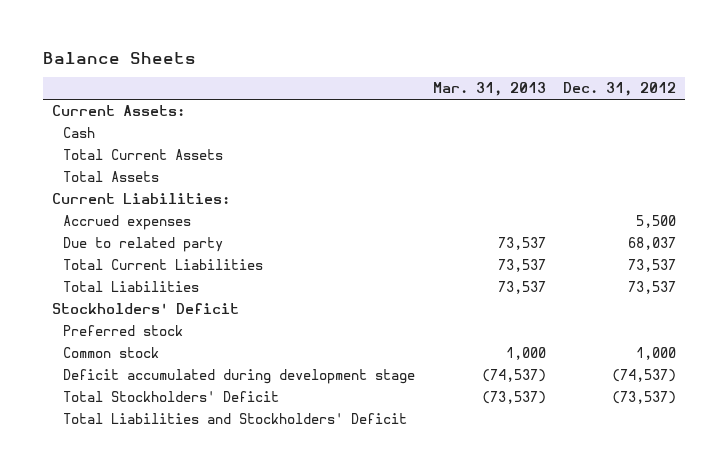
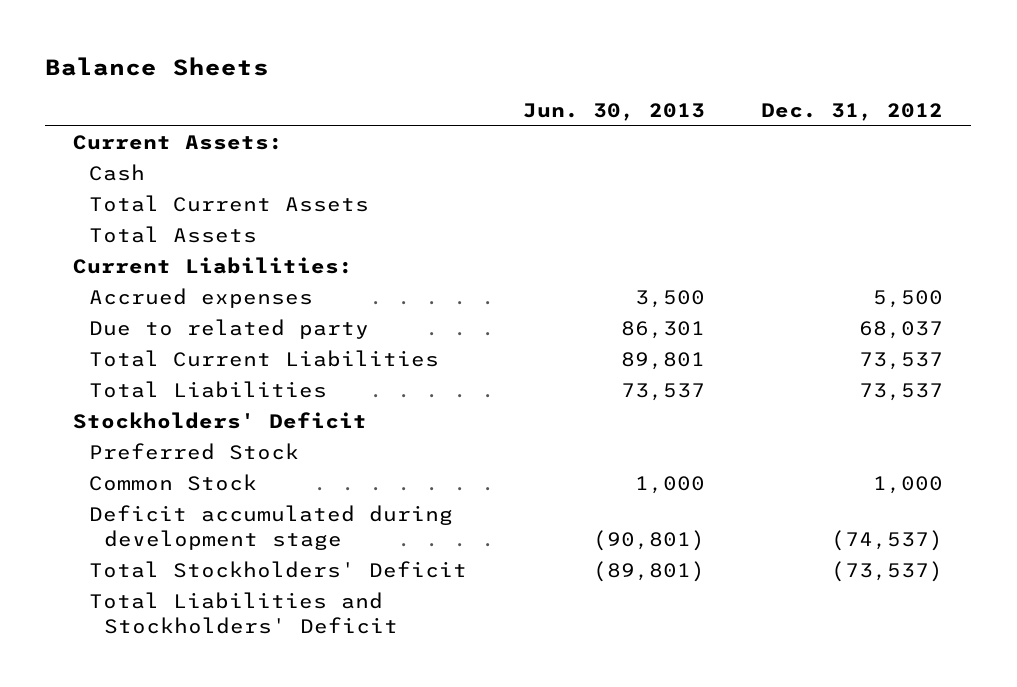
[432,82,546,97] Mar. 31, 2013 -> none
none -> [523,102,706,121] Jun. 30, 2013
[63,324,184,336] Preferred stock -> [88,443,299,461] Preferred Stock
[63,346,160,358] Common stock -> [88,474,257,492] Common Stock

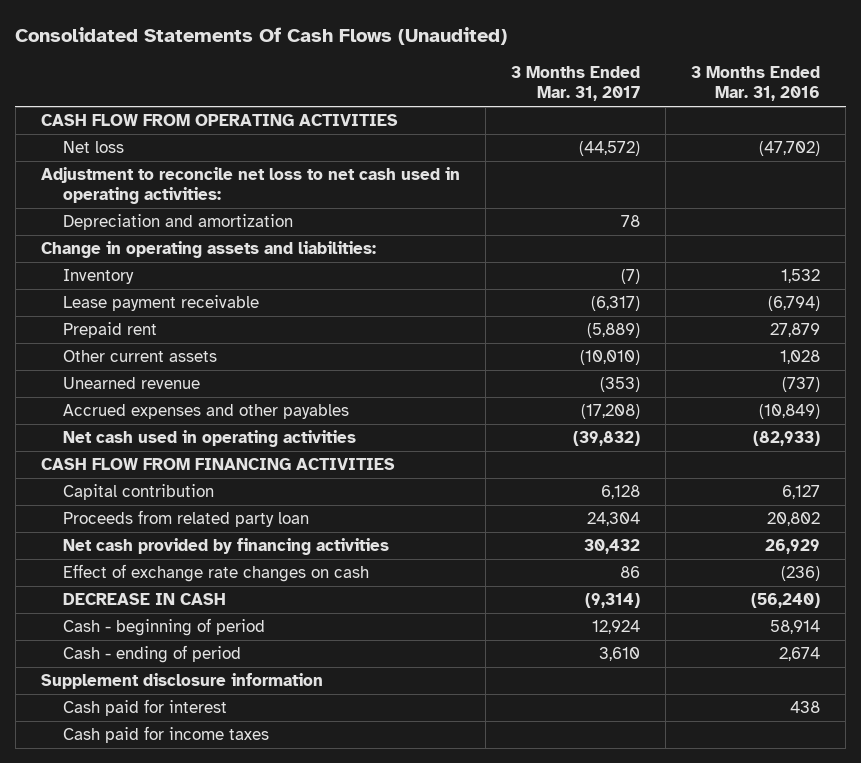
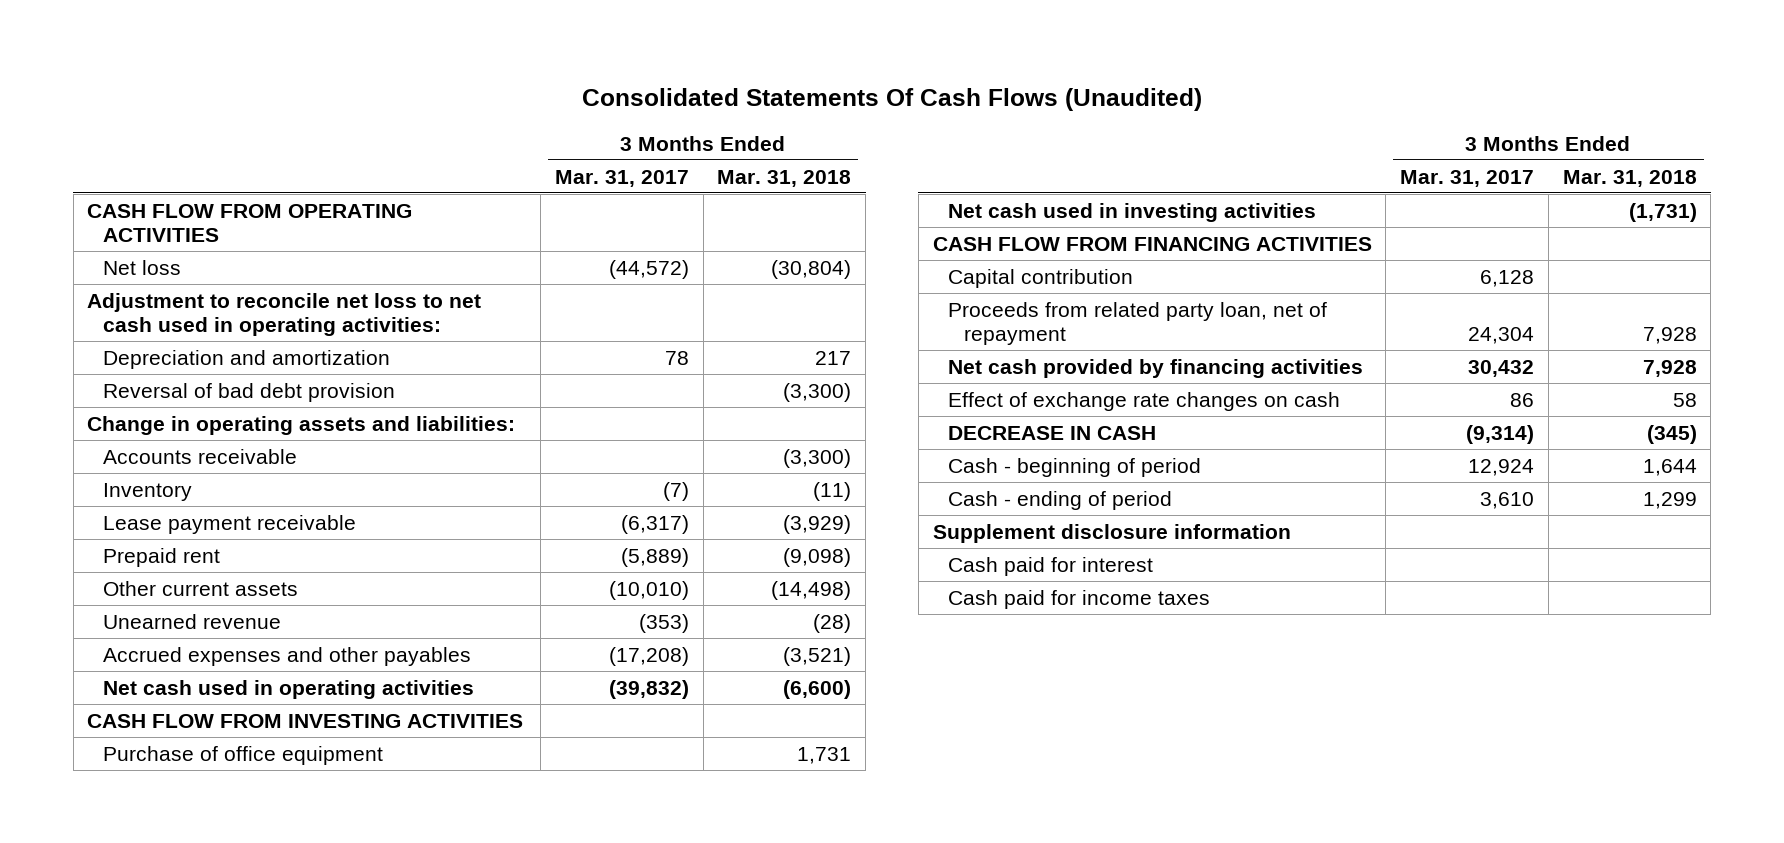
[691,66,821,102] 3 Months Ended Mar. 31, 2016 -> none
none -> [717,169,852,187] Mar. 31, 2018
none -> [102,382,395,402] Reversal of bad debt provision
none -> [102,448,297,464] Accounts receivable
none -> [87,713,524,728] CASH FLOW FROM INVESTING ACTIVITIES
none -> [102,745,383,765] Purchase of office equipment
none -> [948,202,1317,222] Net cash used in investing activities
[63,510,310,528] Proceeds from related party loan -> [948,301,1328,346] Proceeds from related party loan, net of repayment

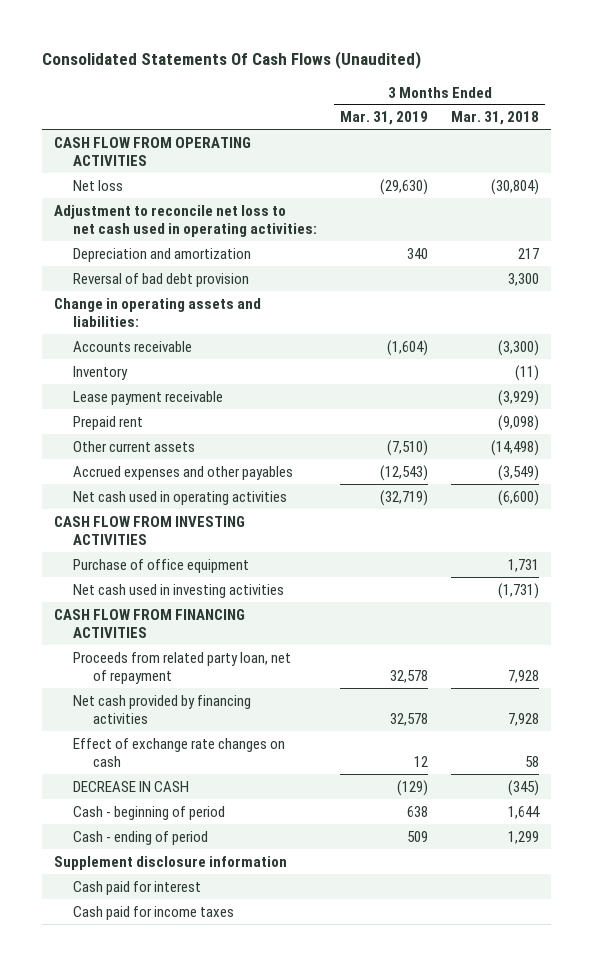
[554,169,689,187] Mar. 31, 2017 -> none
none -> [340,111,429,126] Mar. 31, 2019
[783,382,852,402] (3,300) -> [508,272,540,286] 3,300
[102,613,281,629] Unearned revenue -> none
[783,646,852,666] (3,521) -> [498,464,540,481] (3,549)
[948,268,1134,288] Capital contribution -> none

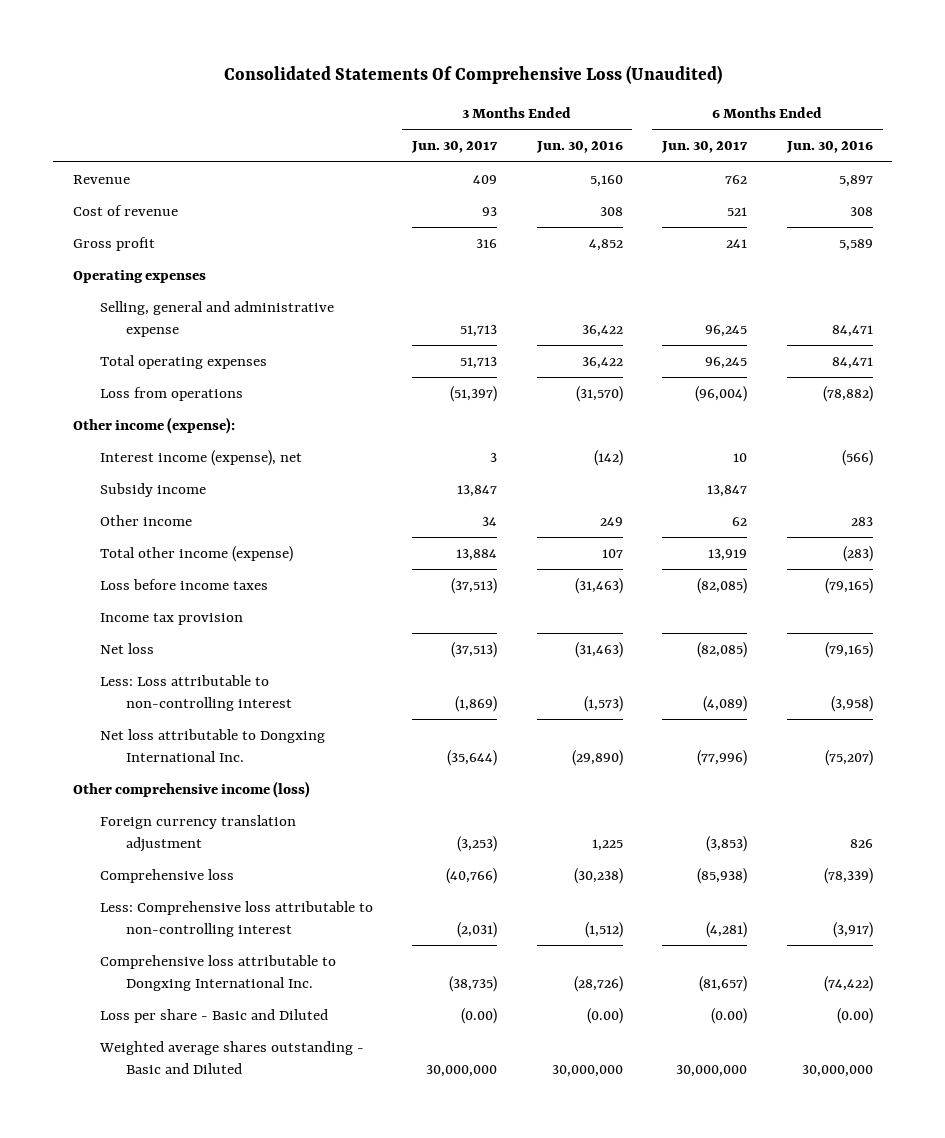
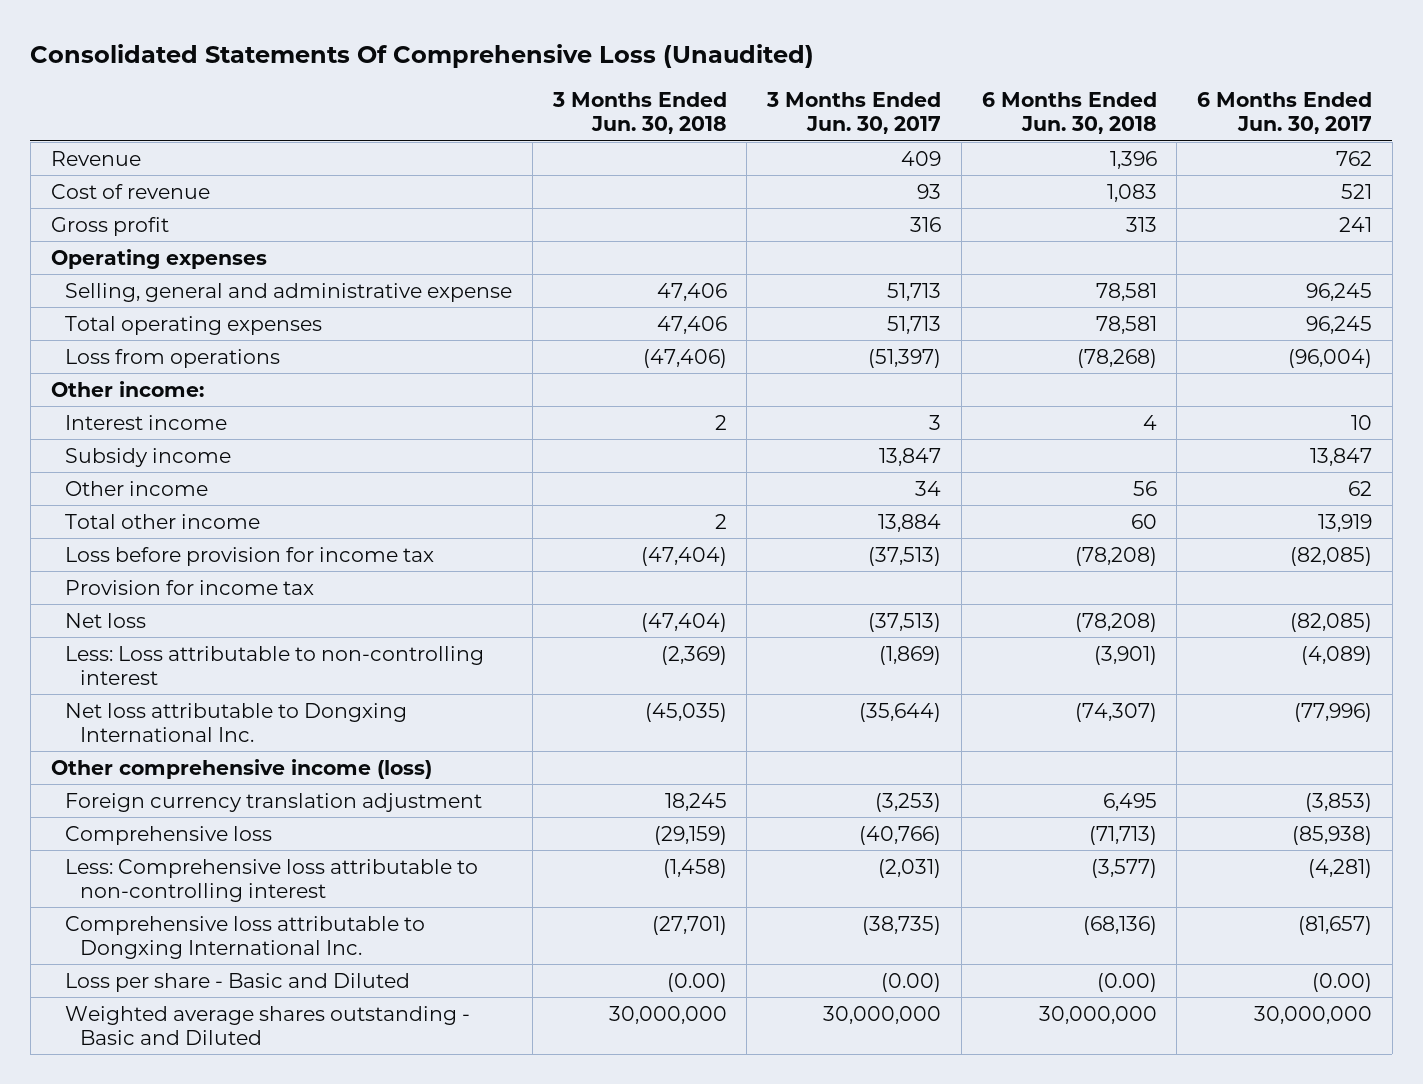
[535,141,623,154] Jun. 30, 2016 -> none
[785,141,873,154] Jun. 30, 2016 -> none
none -> [551,91,727,135] 3 Months Ended Jun. 30, 2018
none -> [981,91,1157,135] 6 Months Ended Jun. 30, 2018
[72,417,235,435] Other income (expense): -> [50,380,204,397] Other income:
[99,450,302,467] Interest income (expense), net -> [65,414,228,430] Interest income
[99,546,293,563] Total other income (expense) -> [65,513,261,529] Total other income
[99,579,268,591] Loss before income taxes -> [65,546,435,566] Loss before provision for income tax
[99,613,243,626] Income tax provision -> [65,579,315,595] Provision for income tax

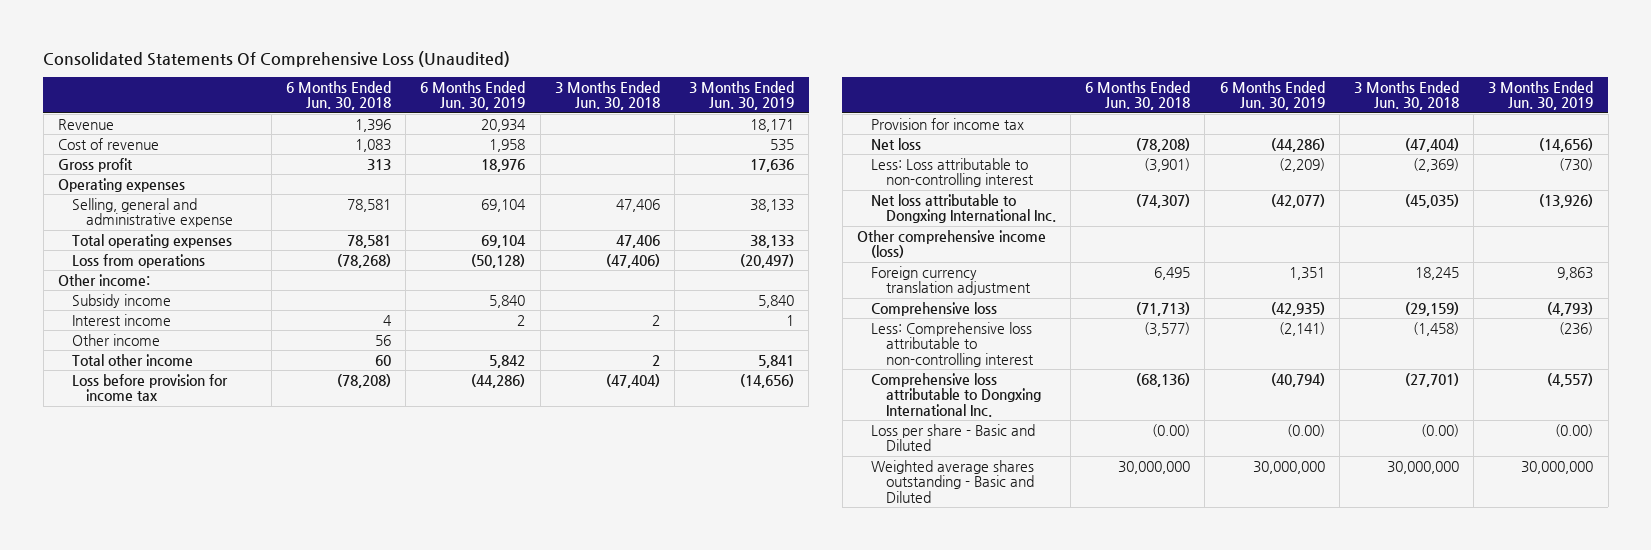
[766,91,942,135] 3 Months Ended Jun. 30, 2017 -> none
[1197,91,1373,135] 6 Months Ended Jun. 30, 2017 -> none
none -> [420,80,526,111] 6 Months Ended Jun. 30, 2019
none -> [689,80,795,111] 3 Months Ended Jun. 30, 2019
[65,414,228,430] Interest income -> [72,313,172,326] Interest income

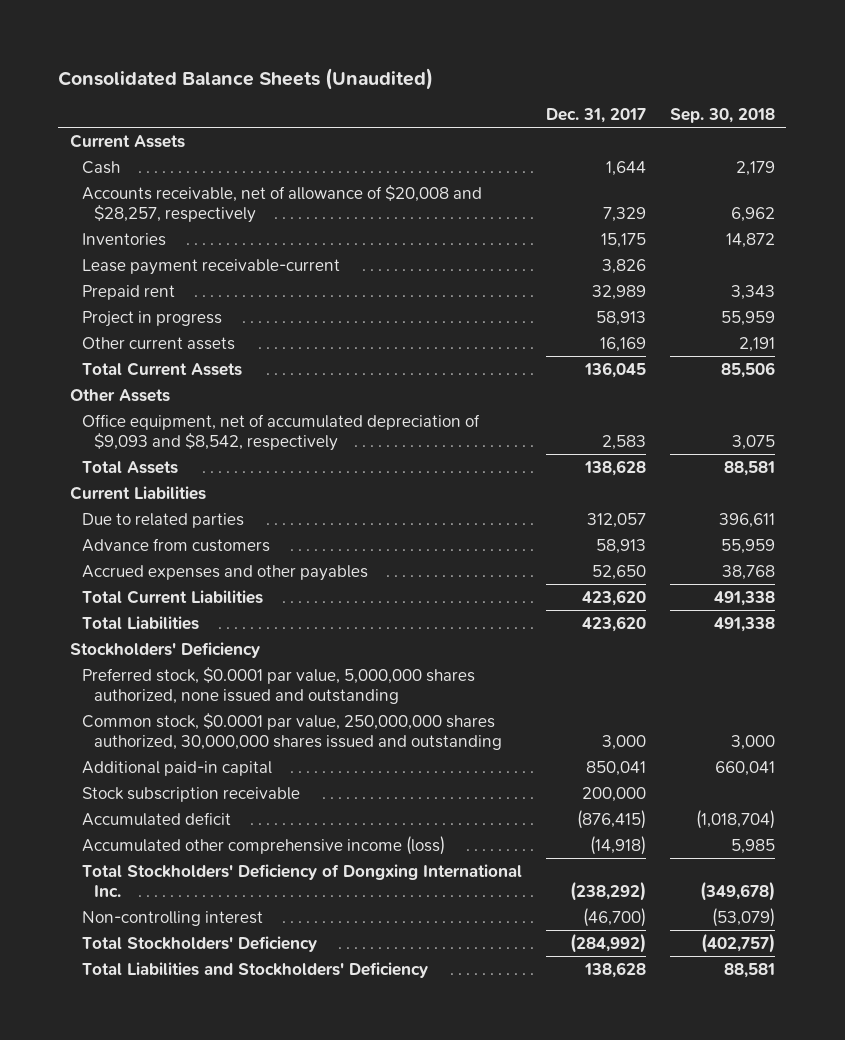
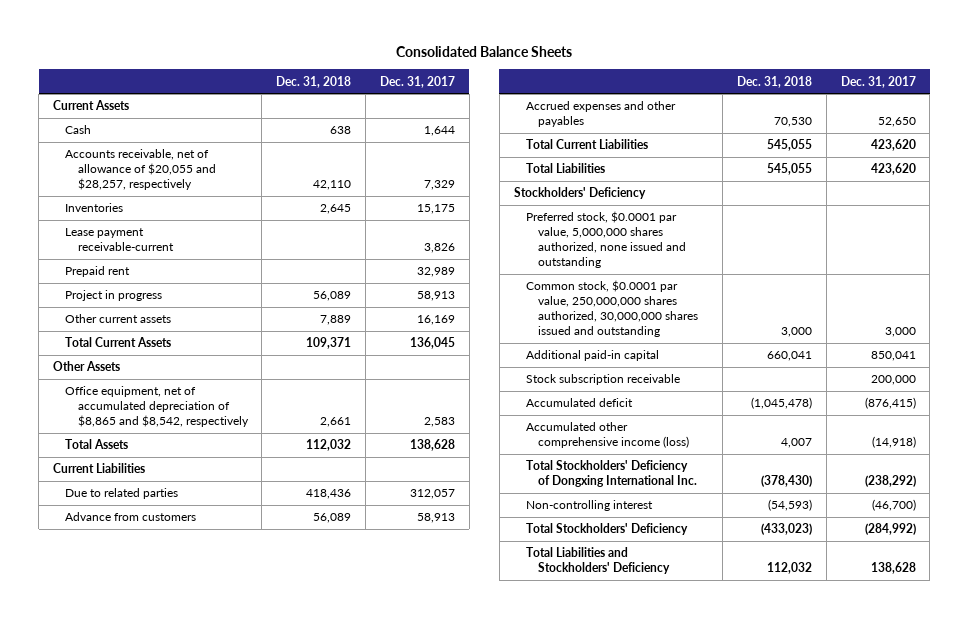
[58,67,434,90] Consolidated Balance Sheets (Unaudited) -> [396,46,573,58] Consolidated Balance Sheets
[669,108,775,124] Sep. 30, 2018 -> none
none -> [276,75,352,88] Dec. 31, 2018
[82,184,483,223] Accounts receivable, net of allowance of $20,008 and $28,257, respectively -> [65,149,216,191] Accounts receivable, net of allowance of $20,055 and $28,257, respectively
[82,413,481,451] Office equipment, net of accumulated depreciation of $9,093 and $8,542, respectively -> [65,386,249,428] Office equipment, net of accumulated depreciation of $8,865 and $8,542, respectively

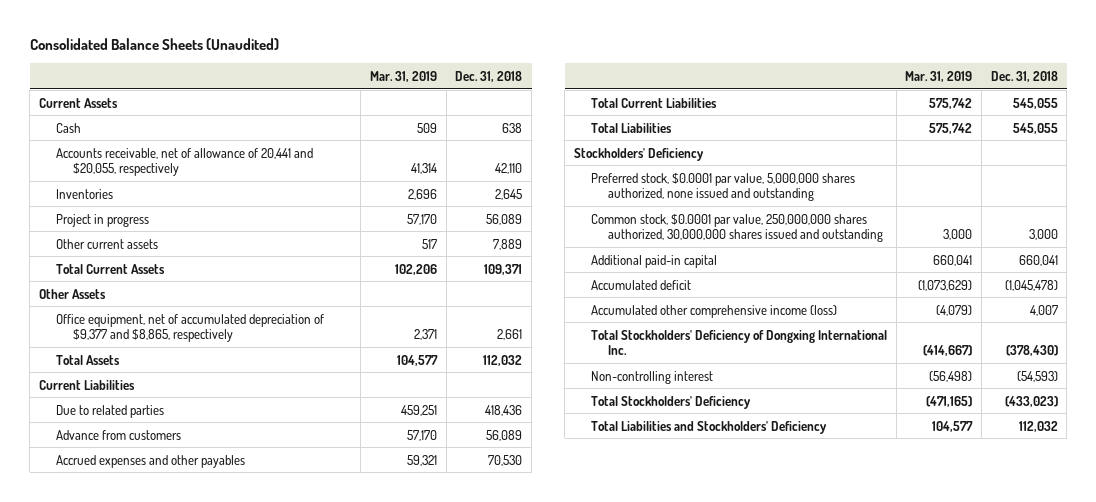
[396,46,573,58] Consolidated Balance Sheets -> [29,38,279,51] Consolidated Balance Sheets (Unaudited)
[379,75,455,88] Dec. 31, 2017 -> none
none -> [370,70,438,82] Mar. 31, 2019
[65,149,216,191] Accounts receivable, net of allowance of $20,055 and $28,257, respectively -> [55,147,313,176] Accounts receivable, net of allowance of 20,441 and $20,055, respectively
[65,228,174,252] Lease payment receivable-current -> none
[65,266,131,278] Prepaid rent -> none
[65,386,249,428] Office equipment, net of accumulated depreciation of $8,865 and $8,542, respectively -> [55,313,324,342] Office equipment, net of accumulated depreciation of $9,377 and $8,865, respectively
[525,374,680,386] Stock subscription receivable -> none

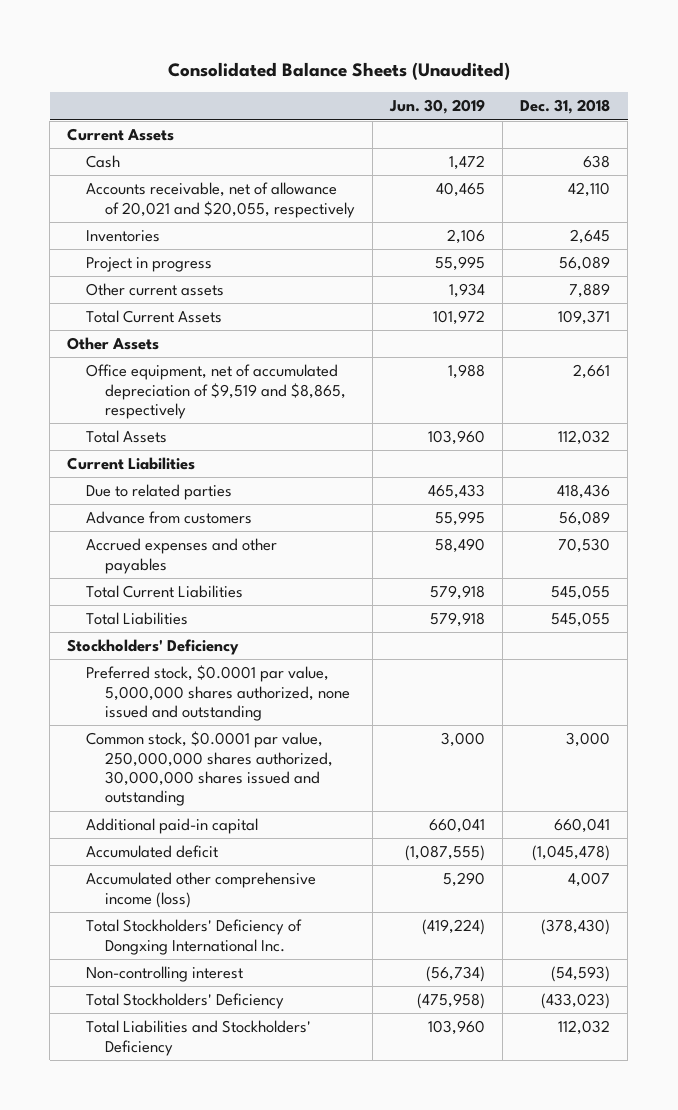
[370,70,438,82] Mar. 31, 2019 -> none
none -> [389,99,486,115] Jun. 30, 2019
[55,147,313,176] Accounts receivable, net of allowance of 20,441 and $20,055, respectively -> [86,182,356,218] Accounts receivable, net of allowance of 20,021 and $20,055, respectively
[55,313,324,342] Office equipment, net of accumulated depreciation of $9,377 and $8,865, respectively -> [86,364,347,419] Office equipment, net of accumulated depreciation of $9,519 and $8,865, respectively

